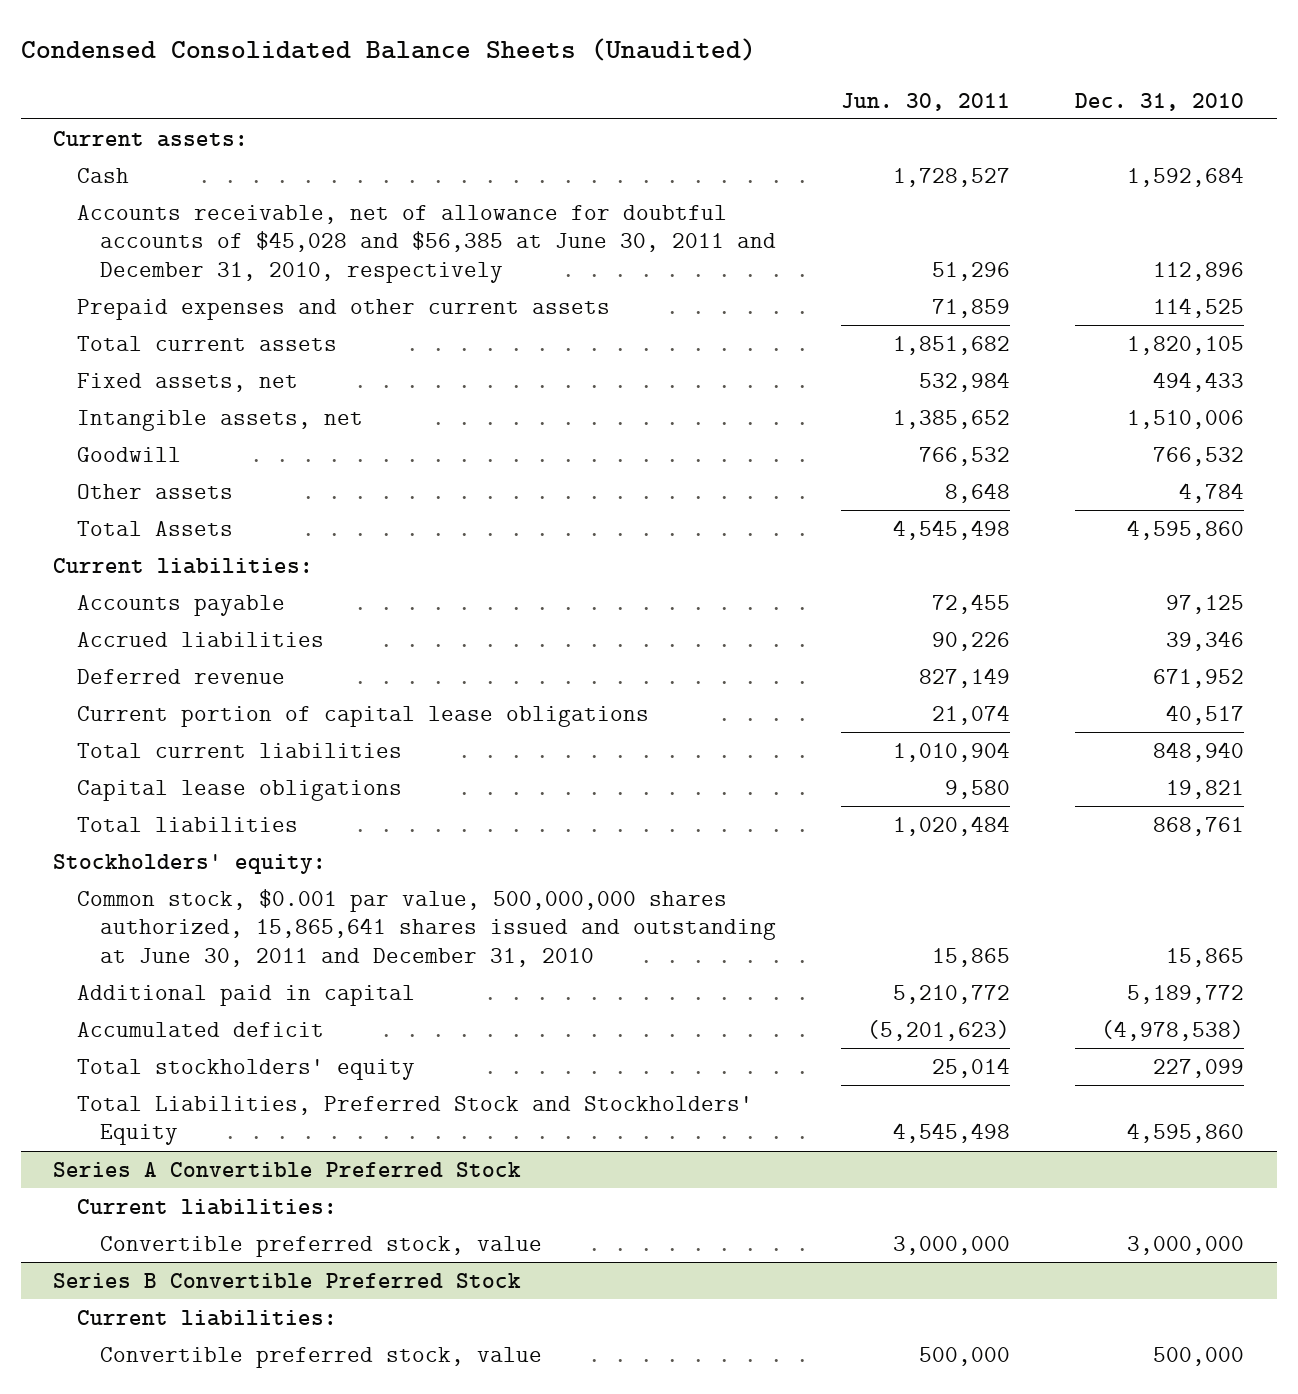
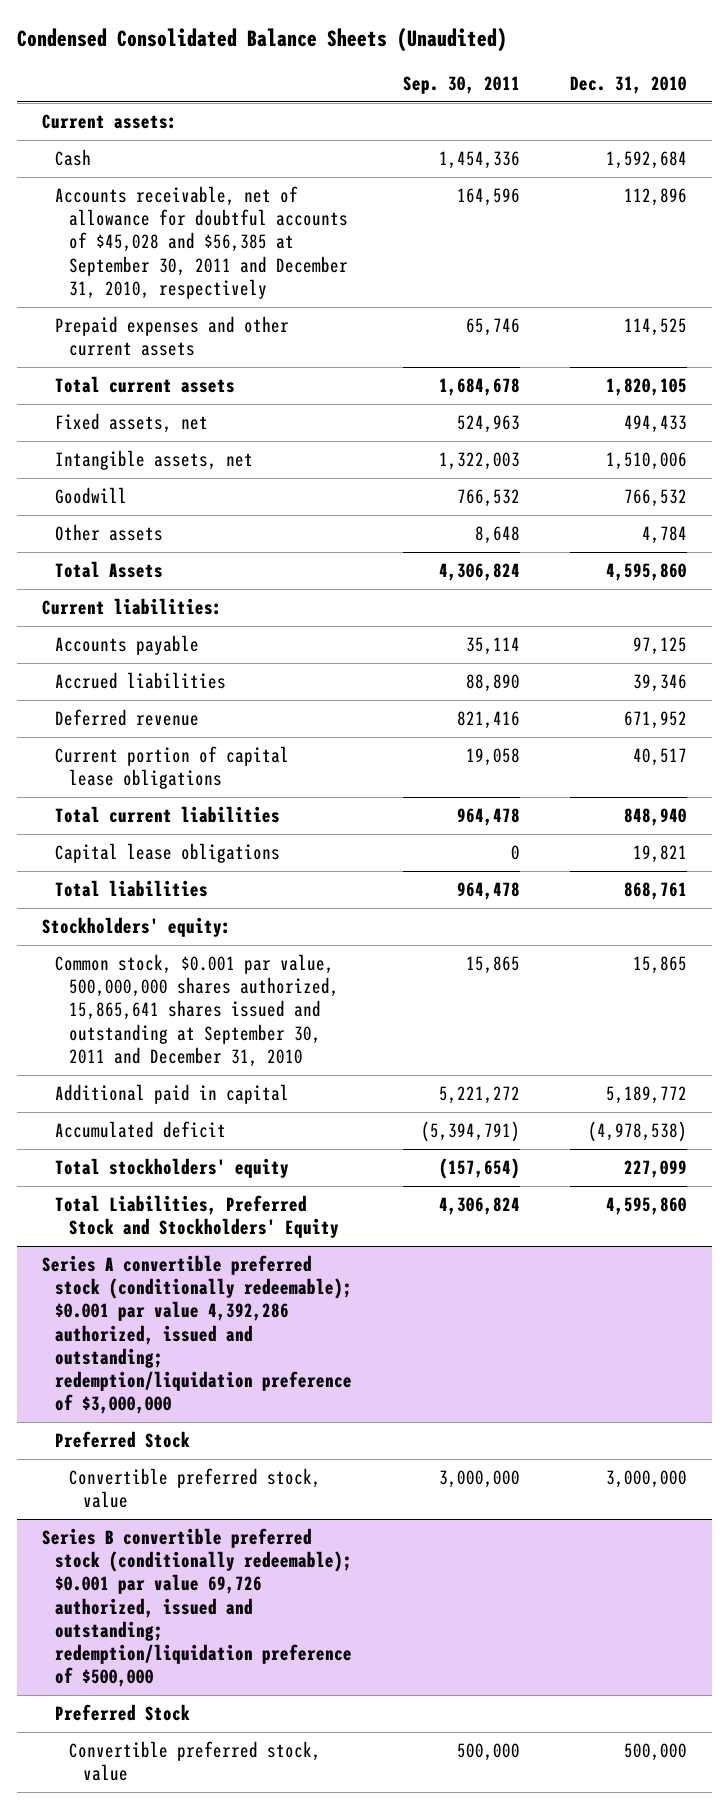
[841,92,1011,111] Jun. 30, 2011 -> none
none -> [402,75,520,94] Sep. 30, 2011
[76,204,777,283] Accounts receivable, net of allowance for doubtful accounts of $45,028 and $56,385 at June 30, 2011 and December 31, 2010, respectively -> [55,185,349,299] Accounts receivable, net of allowance for doubtful accounts of $45,028 and $56,385 at September 30, 2011 and December 31, 2010, respectively
[76,888,777,967] Common stock, $0.001 par value, 500,000,000 shares authorized, 15,865,641 shares issued and outstanding at June 30, 2011 and December 31, 2010 -> [55,953,340,1067] Common stock, $0.001 par value, 500,000,000 shares authorized, 15,865,641 shares issued and outstanding at September 30, 2011 and December 31, 2010
[53,1161,522,1177] Series A Convertible Preferred Stock -> none
[76,1198,337,1215] Current liabilities: -> none
none -> [41,1254,353,1415] Series A convertible preferred stock (conditionally redeemable); $0.001 par value 4,392,286 authorized, issued and outstanding; redemption/liquidation preference of $3,000,000
none -> [55,1430,191,1448] Preferred Stock
[53,1272,522,1288] Series B Convertible Preferred Stock -> none
[76,1309,337,1326] Current liabilities: -> none
none -> [41,1527,353,1688] Series B convertible preferred stock (conditionally redeemable); $0.001 par value 69,726 authorized, issued and outstanding; redemption/liquidation preference of $500,000
none -> [55,1703,191,1721] Preferred Stock

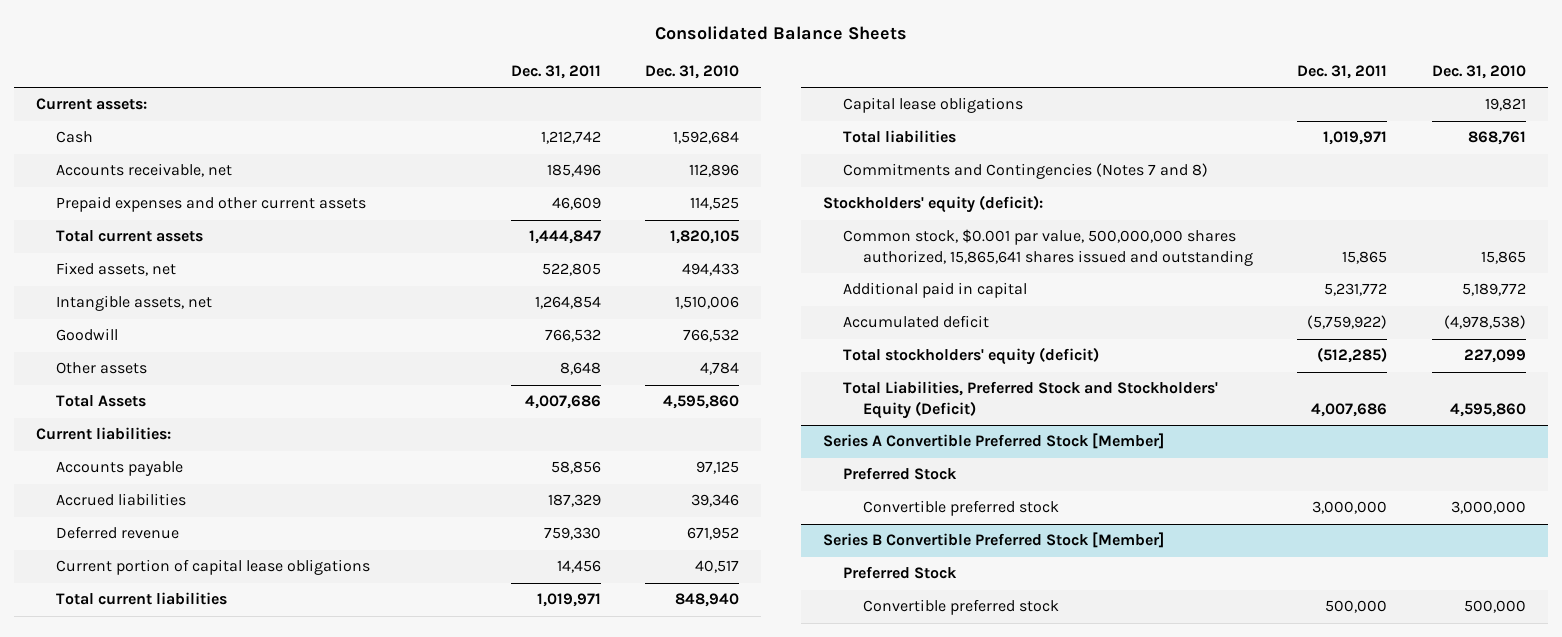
[16,27,507,52] Condensed Consolidated Balance Sheets (Unaudited) -> [655,25,908,40] Consolidated Balance Sheets
[402,75,520,94] Sep. 30, 2011 -> none
none -> [510,65,601,80] Dec. 31, 2011
[55,185,349,299] Accounts receivable, net of allowance for doubtful accounts of $45,028 and $56,385 at September 30, 2011 and December 31, 2010, respectively -> [56,163,233,178] Accounts receivable, net
none -> [843,163,1209,180] Commitments and Contingencies (Notes 7 and 8)
[41,916,231,937] Stockholders' equity: -> [823,195,1044,214] Stockholders' equity (deficit):
[55,953,340,1067] Common stock, $0.001 par value, 500,000,000 shares authorized, 15,865,641 shares issued and outstanding at September 30, 2011 and December 31, 2010 -> [843,229,1253,266] Common stock, $0.001 par value, 500,000,000 shares authorized, 15,865,641 shares issued and outstanding
[41,1254,353,1415] Series A convertible preferred stock (conditionally redeemable); $0.001 par value 4,392,286 authorized, issued and outstanding; redemption/liquidation preference of $3,000,000 -> none
[55,1157,290,1178] Total stockholders' equity -> [843,347,1100,366] Total stockholders' equity (deficit)
[55,1194,340,1239] Total Liabilities, Preferred Stock and Stockholders' Equity -> [843,381,1219,419] Total Liabilities, Preferred Stock and Stockholders' Equity (Deficit)
none -> [823,433,1165,450] Series A Convertible Preferred Stock [Member]
[41,1527,353,1688] Series B convertible preferred stock (conditionally redeemable); $0.001 par value 69,726 authorized, issued and outstanding; redemption/liquidation preference of $500,000 -> none
[69,1467,322,1509] Convertible preferred stock, value -> [862,500,1059,517] Convertible preferred stock
none -> [823,532,1165,549] Series B Convertible Preferred Stock [Member]
[69,1740,322,1782] Convertible preferred stock, value -> [862,599,1059,616] Convertible preferred stock

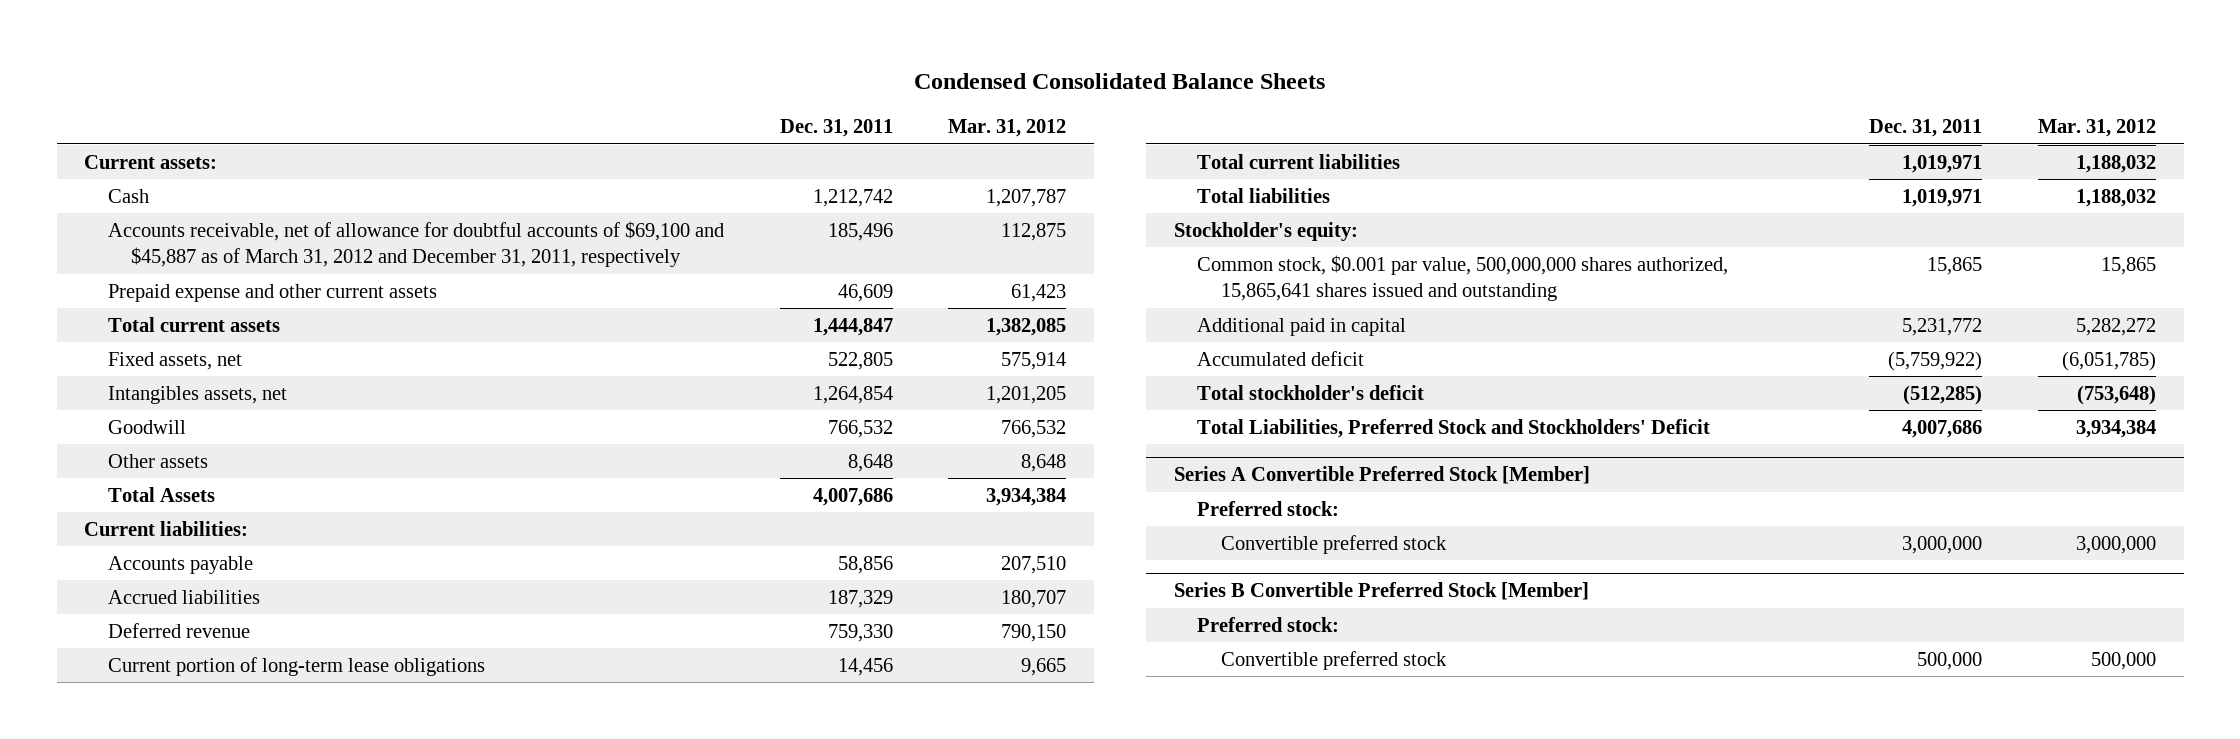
[655,25,908,40] Consolidated Balance Sheets -> [914,72,1326,89] Condensed Consolidated Balance Sheets
[645,65,740,80] Dec. 31, 2010 -> none
none -> [948,119,1067,138] Mar. 31, 2012
[56,163,233,178] Accounts receivable, net -> [107,220,724,268] Accounts receivable, net of allowance for doubtful accounts of $69,100 and $45,887 as of March 31, 2012 and December 31, 2011, respectively
[56,196,367,213] Prepaid expenses and other current assets -> [107,283,437,302] Prepaid expense and other current assets
[56,295,213,312] Intangible assets, net -> [107,385,287,404] Intangibles assets, net
[56,559,371,576] Current portion of capital lease obligations -> [107,656,485,676] Current portion of long-term lease obligations
[843,97,1024,114] Capital lease obligations -> none
[843,163,1209,180] Commitments and Contingencies (Notes 7 and 8) -> none
[823,195,1044,214] Stockholders' equity (deficit): -> [1173,221,1358,241] Stockholder's equity:
[843,347,1100,366] Total stockholders' equity (deficit) -> [1197,384,1425,400] Total stockholder's deficit
[843,381,1219,419] Total Liabilities, Preferred Stock and Stockholders' Equity (Deficit) -> [1197,418,1711,438] Total Liabilities, Preferred Stock and Stockholders' Deficit
[843,467,958,481] Preferred Stock -> [1197,500,1340,516] Preferred stock:
[843,566,958,580] Preferred Stock -> [1197,616,1340,632] Preferred stock:

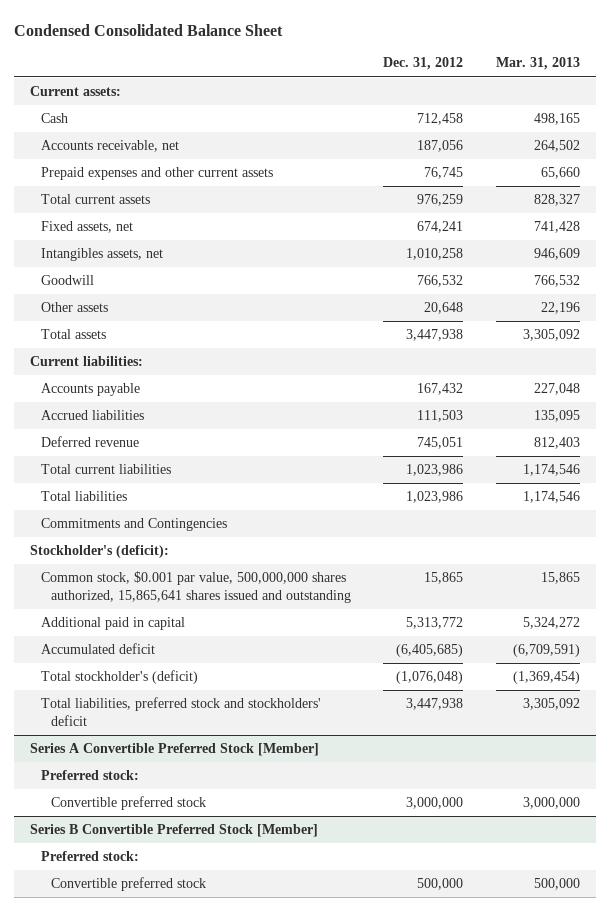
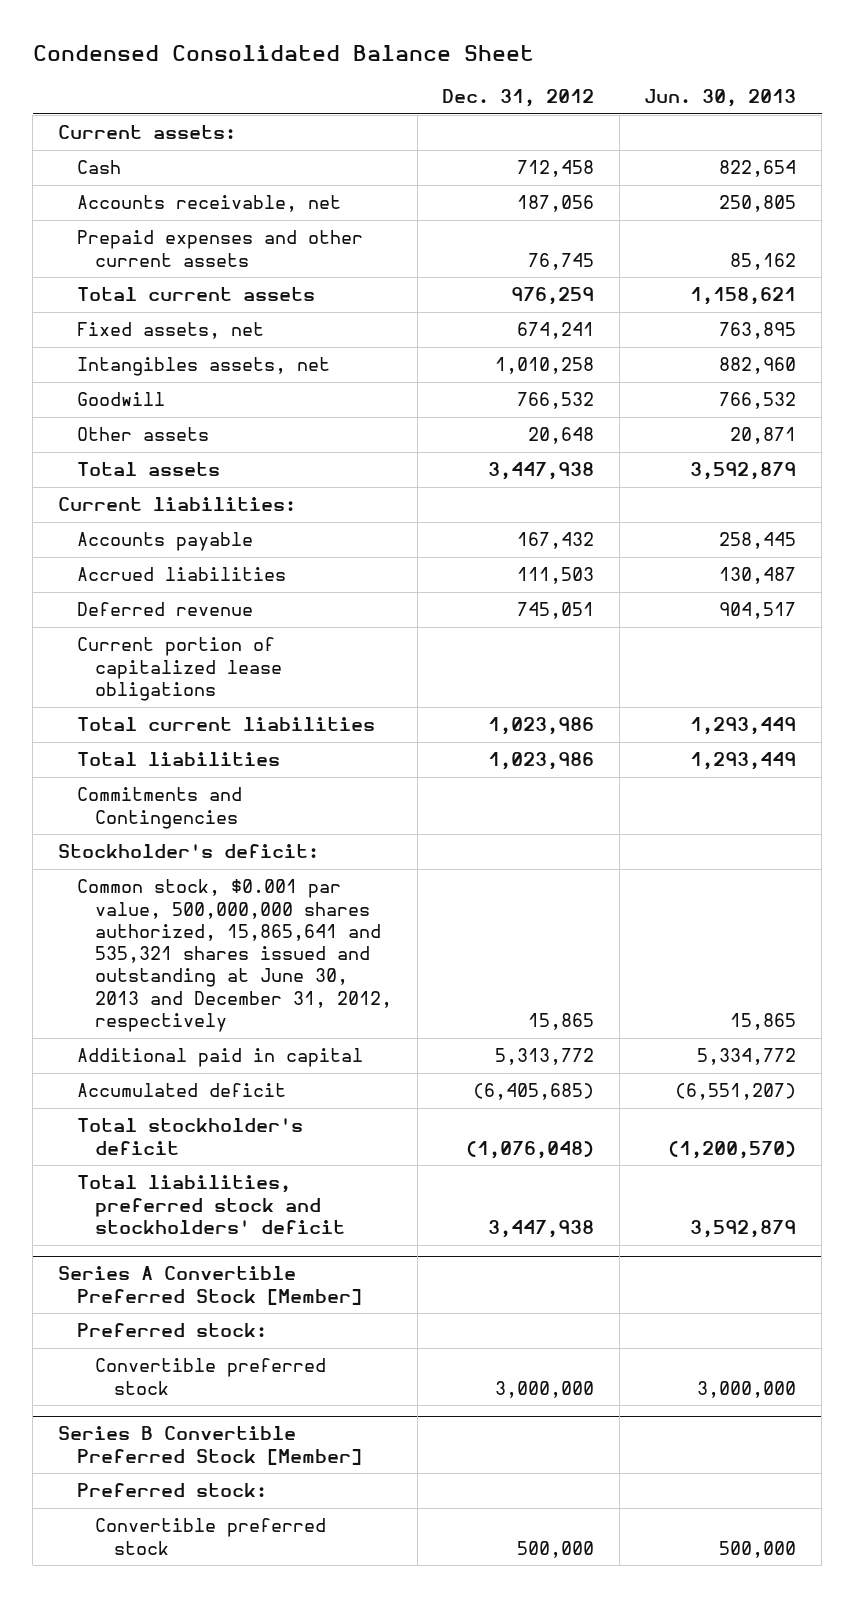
[496,57,581,71] Mar. 31, 2013 -> none
none -> [644,88,797,107] Jun. 30, 2013
none -> [76,637,283,701] Current portion of capitalized lease obligations
[30,545,170,559] Stockholder's (deficit): -> [58,844,320,859] Stockholder's deficit:
[40,571,351,603] Common stock, $0.001 par value, 500,000,000 shares authorized, 15,865,641 shares issued and outstanding -> [76,879,393,1033] Common stock, $0.001 par value, 500,000,000 shares authorized, 15,865,641 and 535,321 shares issued and outstanding at June 30, 2013 and December 31, 2012, respectively
[40,670,198,685] Total stockholder's (deficit) -> [76,1118,303,1155] Total stockholder's deficit

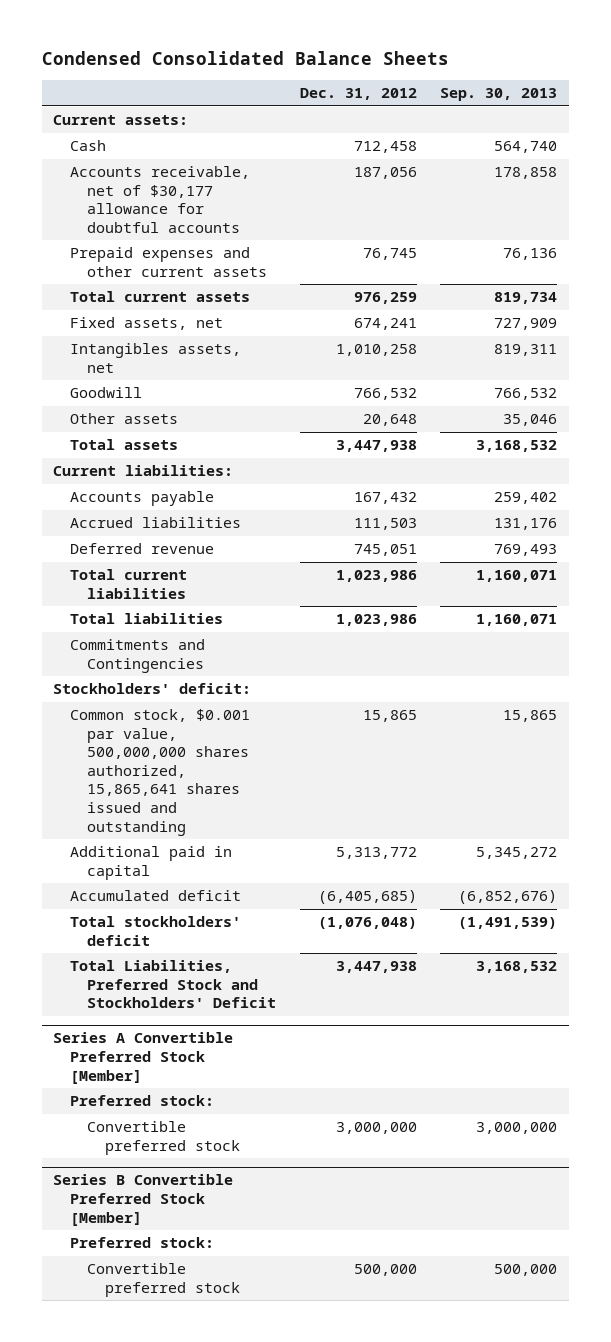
[32,44,534,61] Condensed Consolidated Balance Sheet -> [41,50,449,65] Condensed Consolidated Balance Sheets
[644,88,797,107] Jun. 30, 2013 -> none
none -> [440,88,558,102] Sep. 30, 2013
[76,195,341,213] Accounts receivable, net -> [70,166,251,233] Accounts receivable, net of $30,177 allowance for doubtful accounts
[76,637,283,701] Current portion of capitalized lease obligations -> none
[58,844,320,859] Stockholder's deficit: -> [53,683,252,695] Stockholders' deficit:
[76,879,393,1033] Common stock, $0.001 par value, 500,000,000 shares authorized, 15,865,641 and 535,321 shares issued and outstanding at June 30, 2013 and December 31, 2012, respectively -> [70,709,251,836] Common stock, $0.001 par value, 500,000,000 shares authorized, 15,865,641 shares issued and outstanding
[76,1118,303,1155] Total stockholder's deficit -> [70,916,242,946] Total stockholders' deficit
[76,1175,346,1234] Total liabilities, preferred stock and stockholders' deficit -> [70,960,277,1009] Total Liabilities, Preferred Stock and Stockholders' Deficit

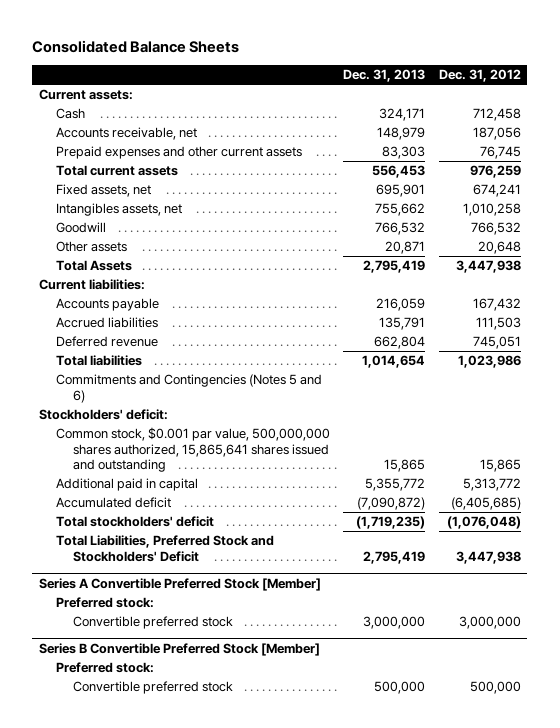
[41,50,449,65] Condensed Consolidated Balance Sheets -> [32,40,240,54] Consolidated Balance Sheets
[440,88,558,102] Sep. 30, 2013 -> none
none -> [343,69,426,83] Dec. 31, 2013
[70,166,251,233] Accounts receivable, net of $30,177 allowance for doubtful accounts -> [55,127,197,141] Accounts receivable, net
[70,439,179,451] Total assets -> [55,260,132,272] Total Assets
[70,569,188,599] Total current liabilities -> none
[70,639,206,673] Commitments and Contingencies -> [55,374,322,403] Commitments and Contingencies (Notes 5 and 6)

